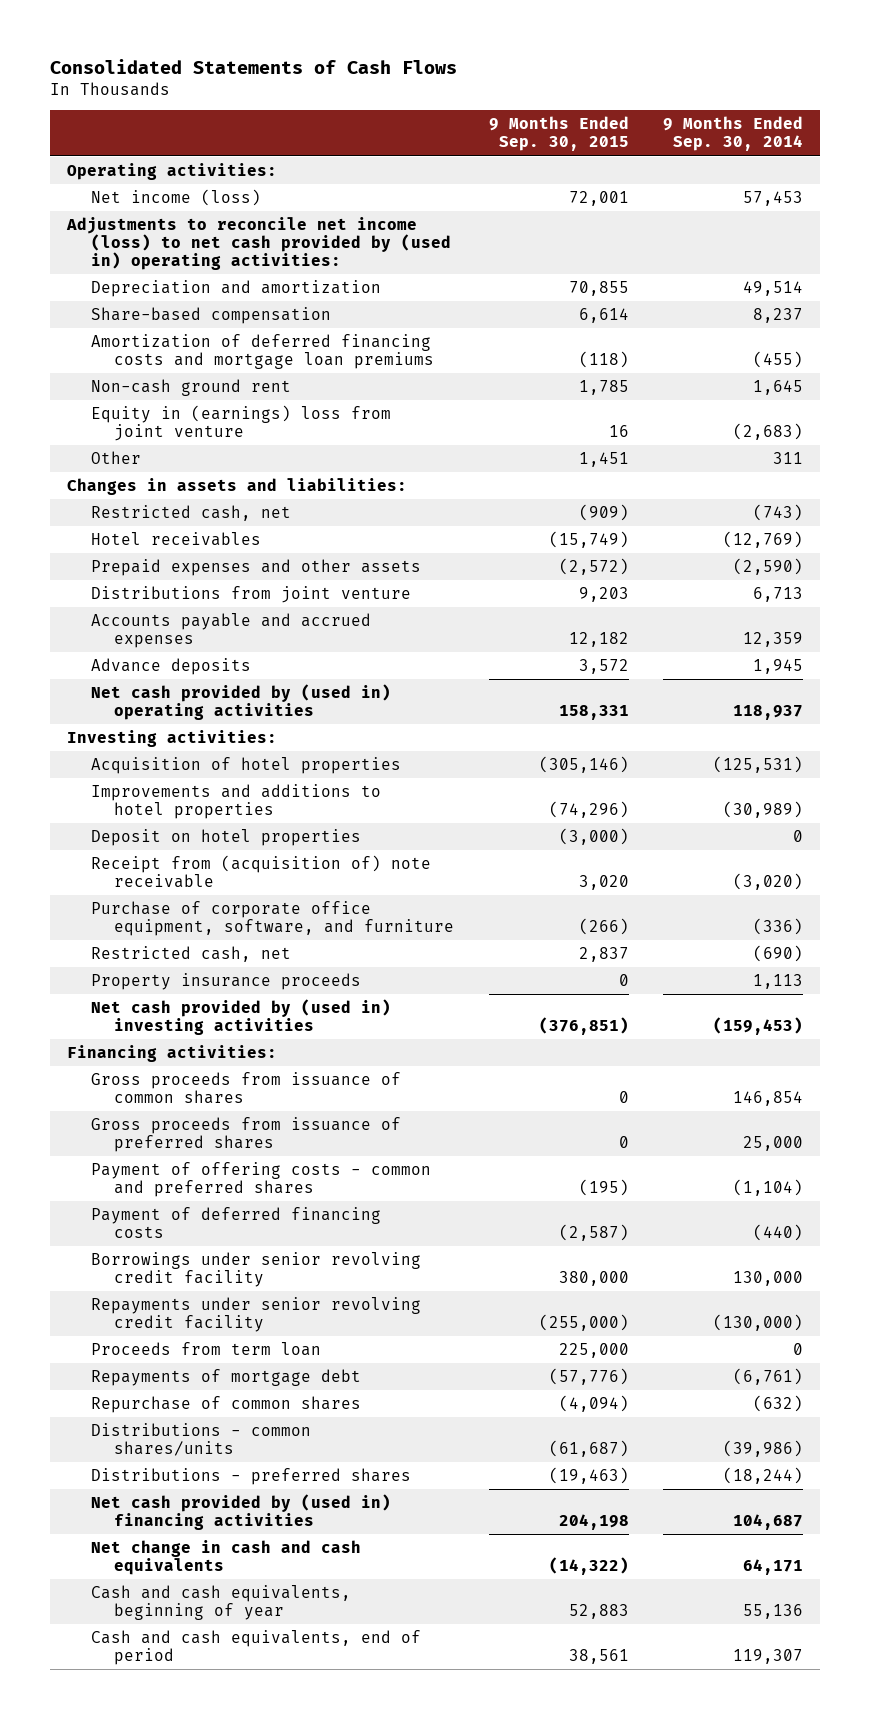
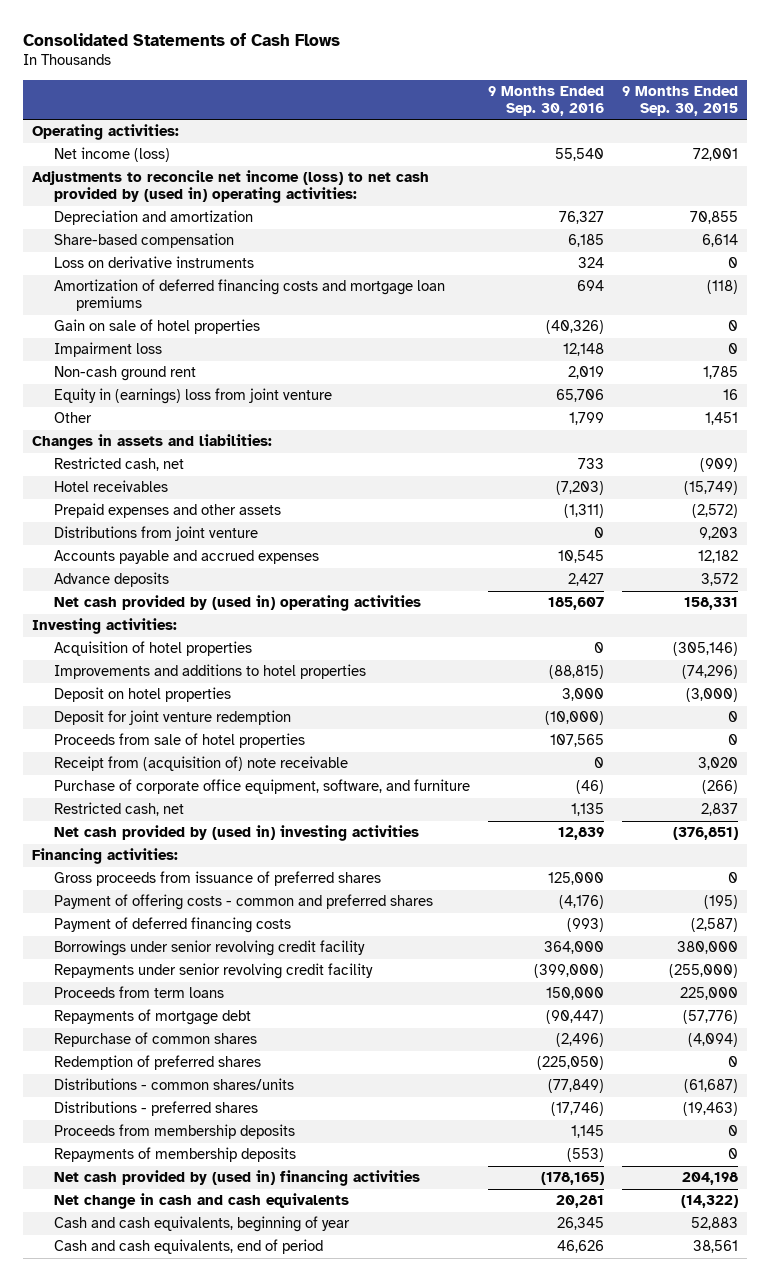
[662,116,803,152] 9 Months Ended Sep. 30, 2014 -> none
none -> [487,85,604,116] 9 Months Ended Sep. 30, 2016
none -> [54,256,255,269] Loss on derivative instruments
none -> [54,319,261,335] Gain on sale of hotel properties
none -> [54,342,163,358] Impairment loss
none -> [54,710,292,726] Deposit for joint venture redemption
none -> [54,733,306,749] Proceeds from sale of hotel properties
[90,973,361,991] Property insurance proceeds -> none
[90,1072,401,1105] Gross proceeds from issuance of common shares -> none
[90,1342,321,1357] Proceeds from term loan -> [54,986,225,999] Proceeds from term loans
none -> [54,1055,262,1071] Redemption of preferred shares
none -> [54,1124,296,1140] Proceeds from membership deposits
none -> [54,1147,297,1163] Repayments of membership deposits

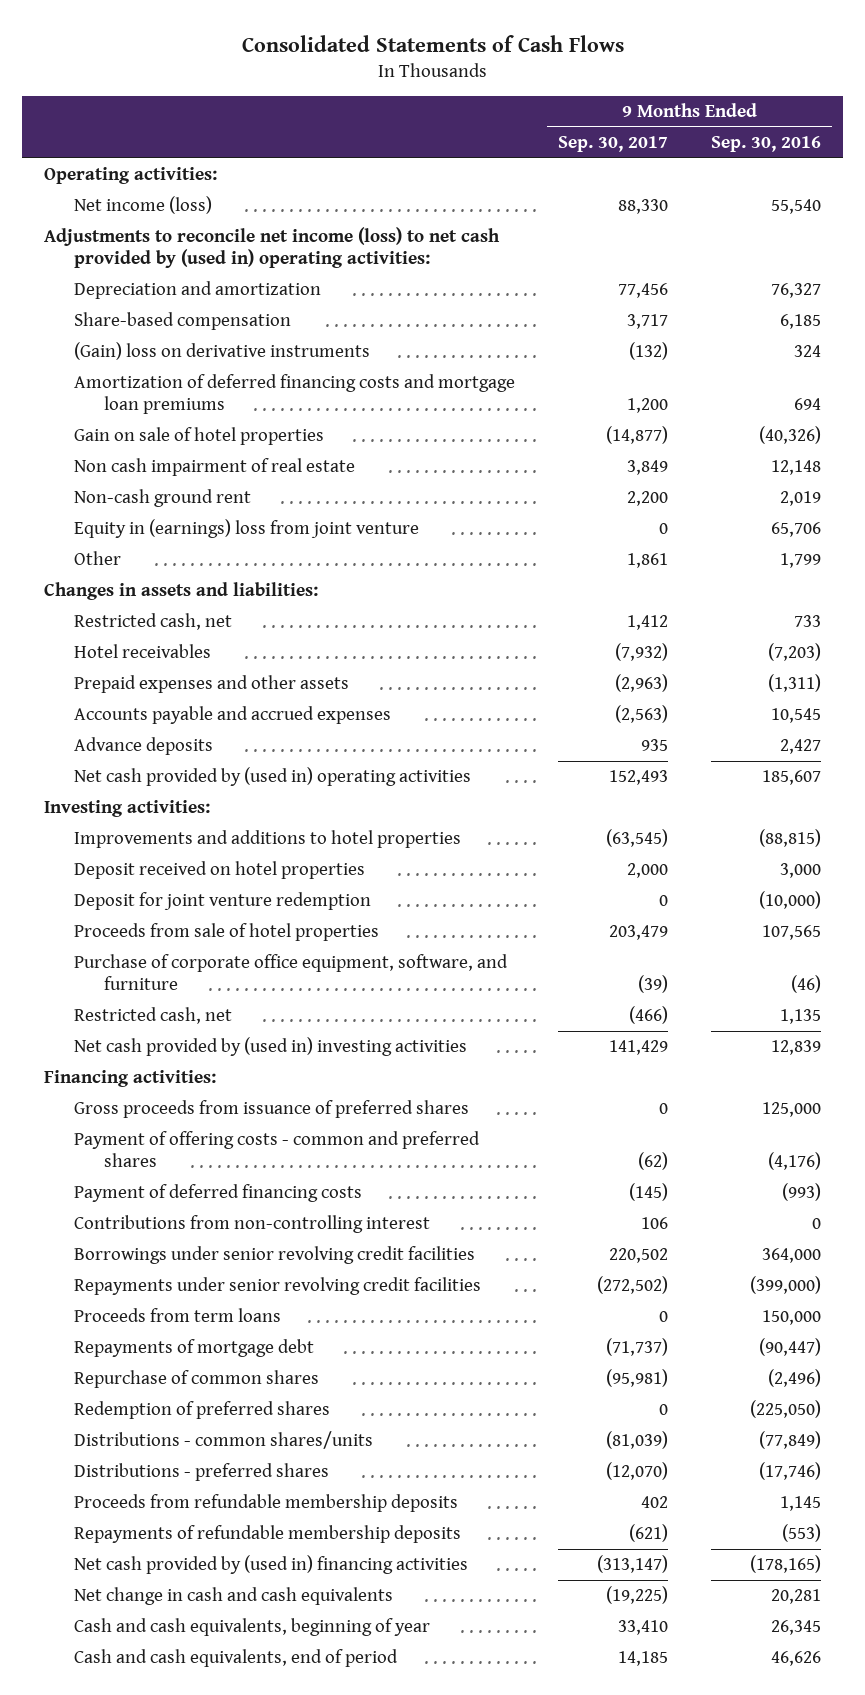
[621,85,738,116] 9 Months Ended Sep. 30, 2015 -> none
none -> [558,136,669,153] Sep. 30, 2017
[54,256,255,269] Loss on derivative instruments -> [74,342,371,361] (Gain) loss on derivative instruments
[54,342,163,358] Impairment loss -> [74,458,356,477] Non cash impairment of real estate
[54,526,259,542] Distributions from joint venture -> none
[54,641,253,657] Acquisition of hotel properties -> none
[54,687,232,703] Deposit on hotel properties -> [74,861,366,880] Deposit received on hotel properties
[54,756,349,772] Receipt from (acquisition of) note receivable -> none
none -> [74,1215,431,1234] Contributions from non-controlling interest
[54,940,366,957] Borrowings under senior revolving credit facility -> [74,1246,476,1265] Borrowings under senior revolving credit facilities
[54,963,374,980] Repayments under senior revolving credit facility -> [74,1277,482,1296] Repayments under senior revolving credit facilities
[54,1124,296,1140] Proceeds from membership deposits -> [74,1494,459,1513] Proceeds from refundable membership deposits
[54,1147,297,1163] Repayments of membership deposits -> [74,1525,462,1544] Repayments of refundable membership deposits

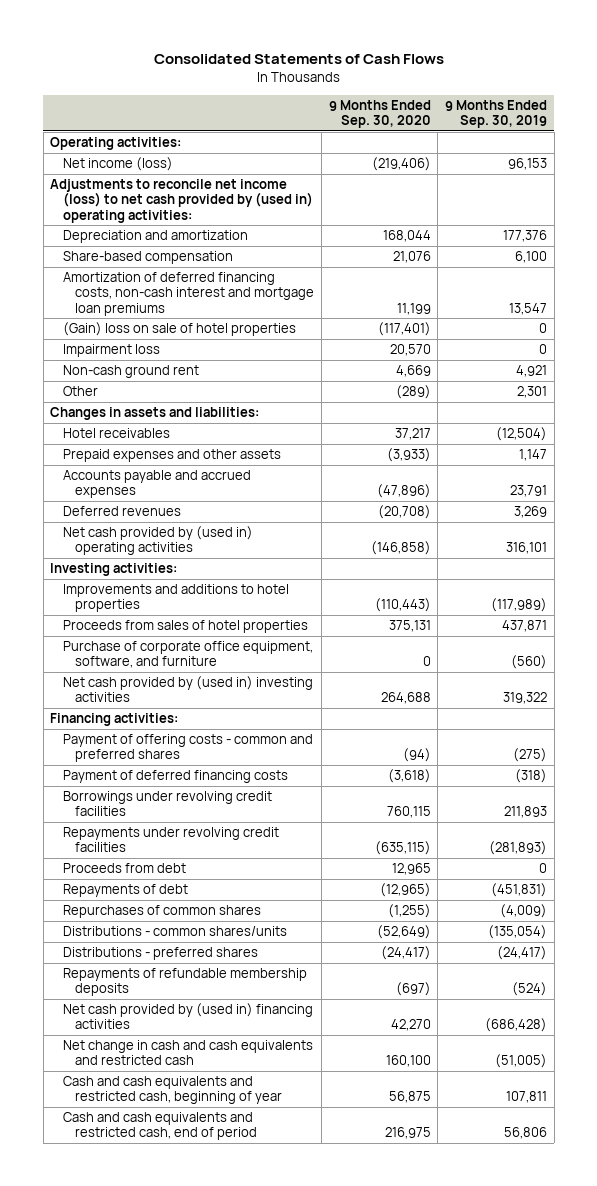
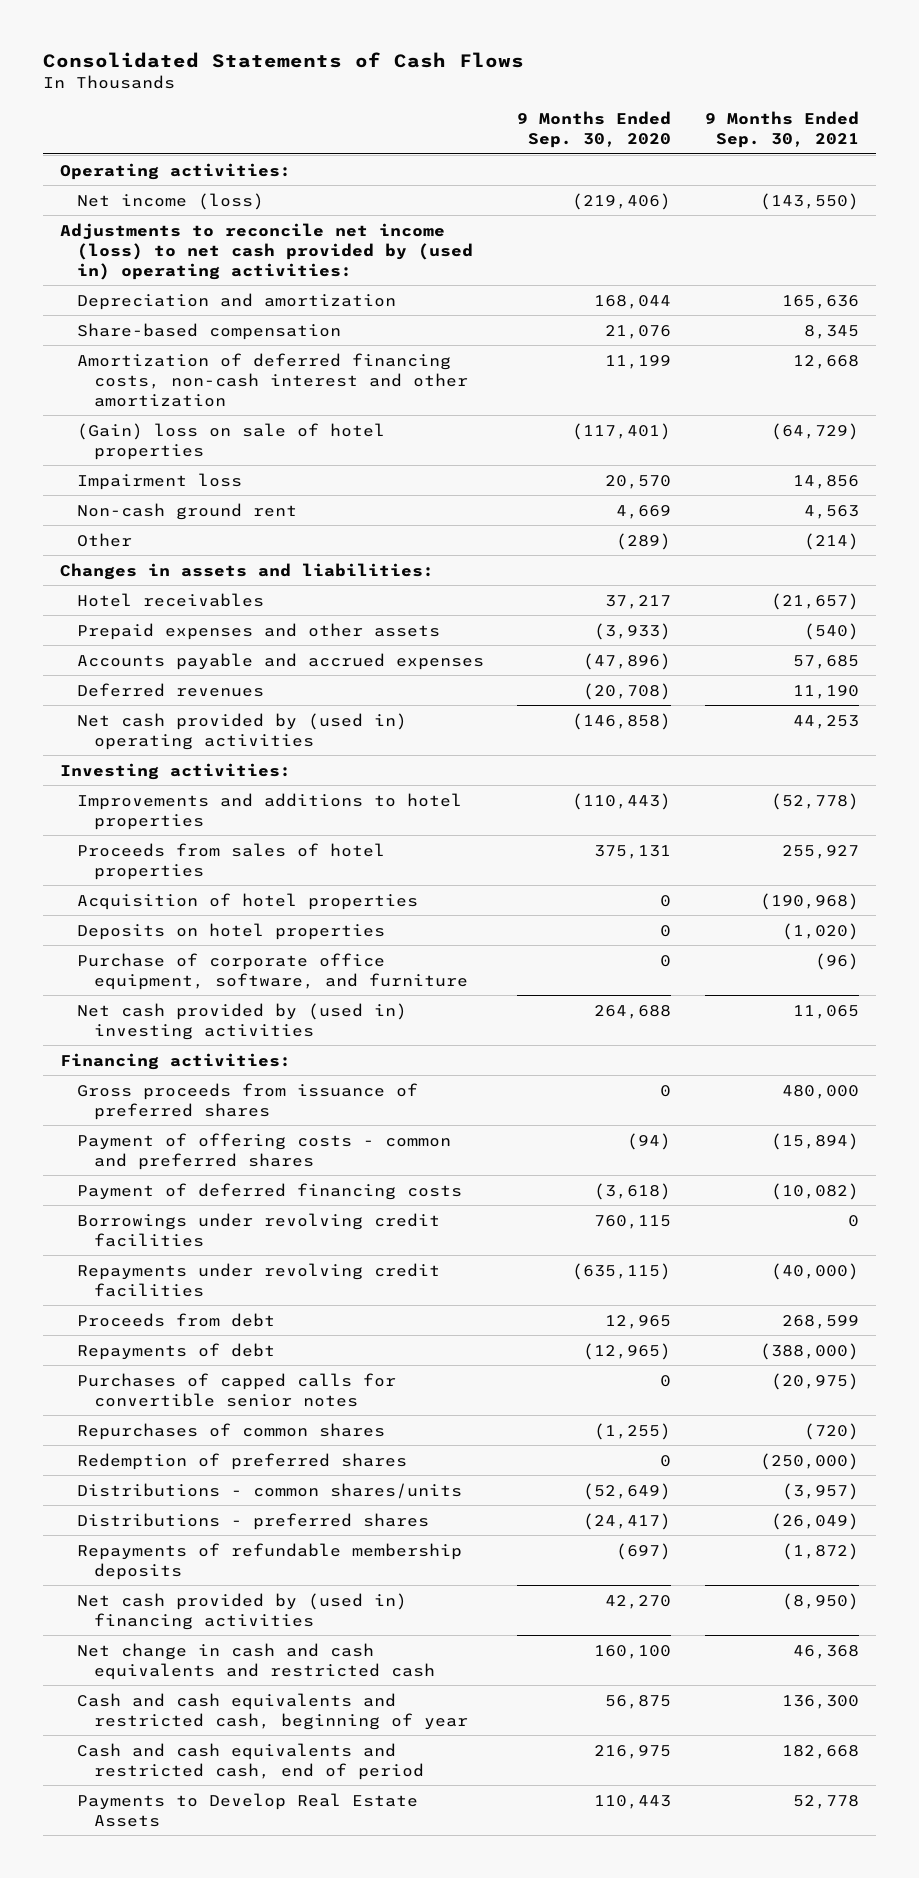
[444,100,547,129] 9 Months Ended Sep. 30, 2019 -> none
none -> [705,111,860,149] 9 Months Ended Sep. 30, 2021
[62,272,315,316] Amortization of deferred financing costs, non-cash interest and mortgage loan premiums -> [76,352,468,407] Amortization of deferred financing costs, non-cash interest and other amortization
none -> [76,892,418,910] Acquisition of hotel properties
none -> [76,922,385,940] Deposits on hotel properties
none -> [76,1082,418,1120] Gross proceeds from issuance of preferred shares
none -> [76,1372,396,1407] Purchases of capped calls for convertible senior notes
none -> [76,1452,407,1470] Redemption of preferred shares
none -> [76,1792,418,1827] Payments to Develop Real Estate Assets

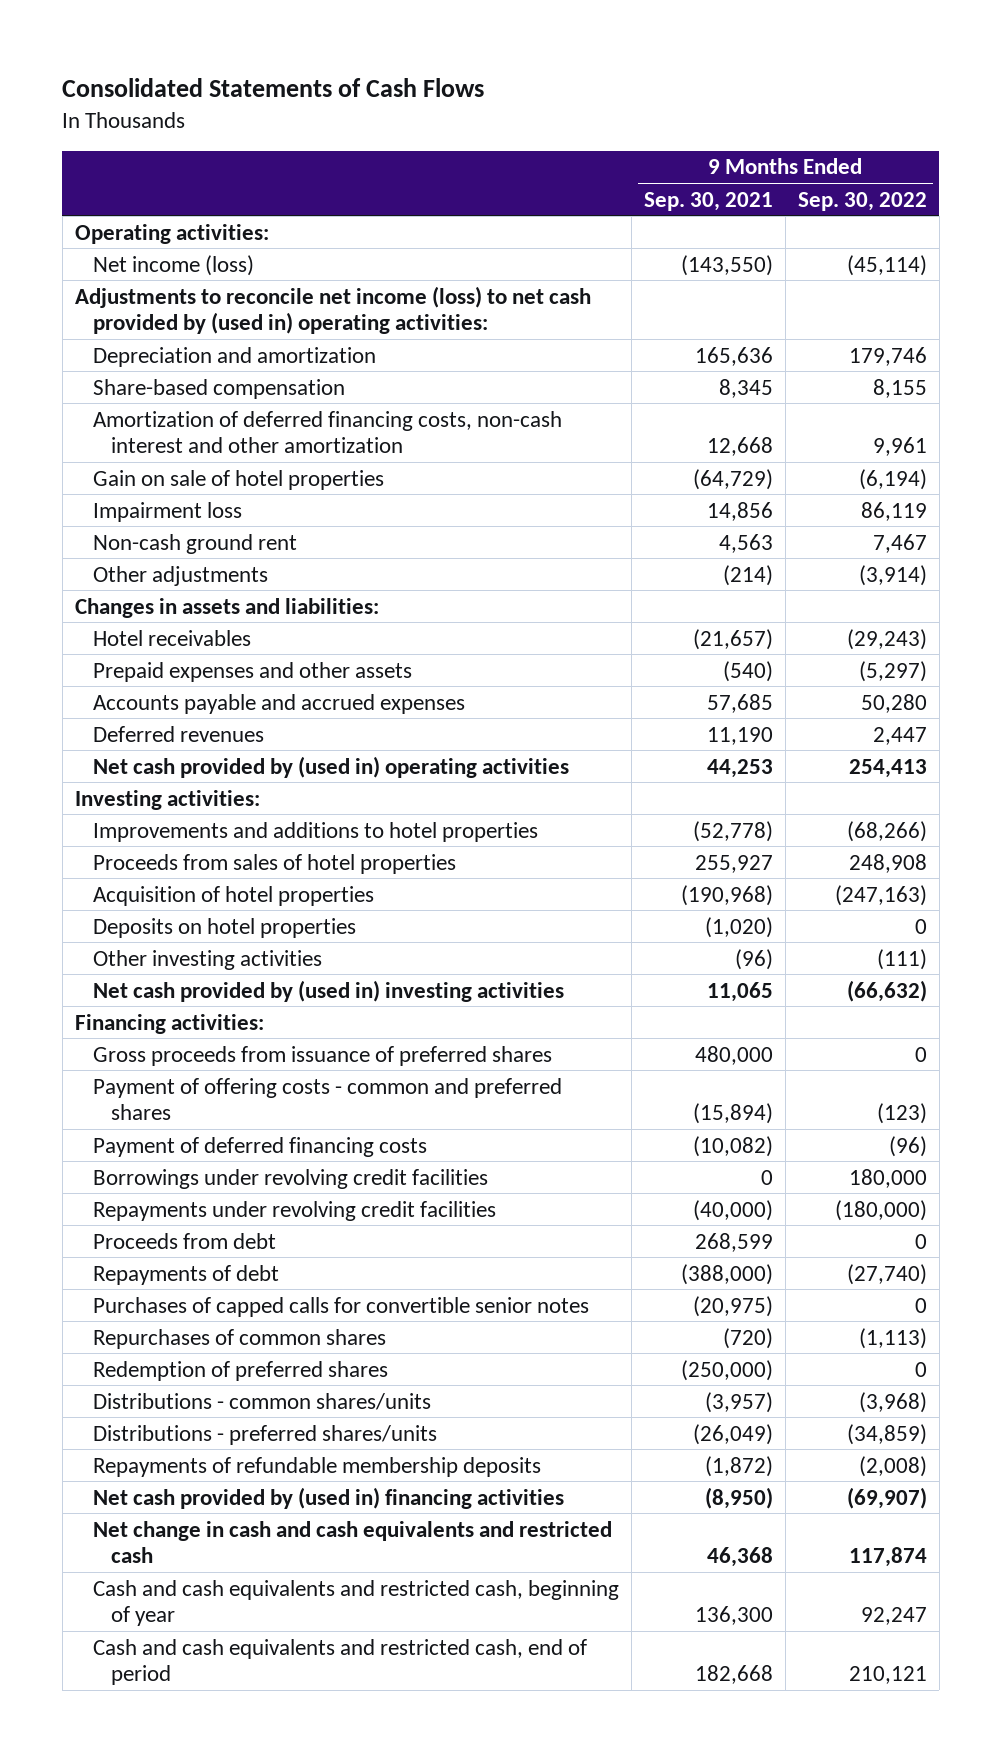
[517,111,672,149] 9 Months Ended Sep. 30, 2020 -> none
none -> [797,191,927,211] Sep. 30, 2022
[76,422,385,460] (Gain) loss on sale of hotel properties -> [92,469,384,490] Gain on sale of hotel properties
[76,532,132,547] Other -> [92,565,268,586] Other adjustments
[76,952,468,990] Purchase of corporate office equipment, software, and furniture -> none
none -> [92,949,322,970] Other investing activities
[76,1512,429,1530] Distributions - preferred shares -> [92,1424,437,1445] Distributions - preferred shares/units
[76,1792,418,1827] Payments to Develop Real Estate Assets -> none

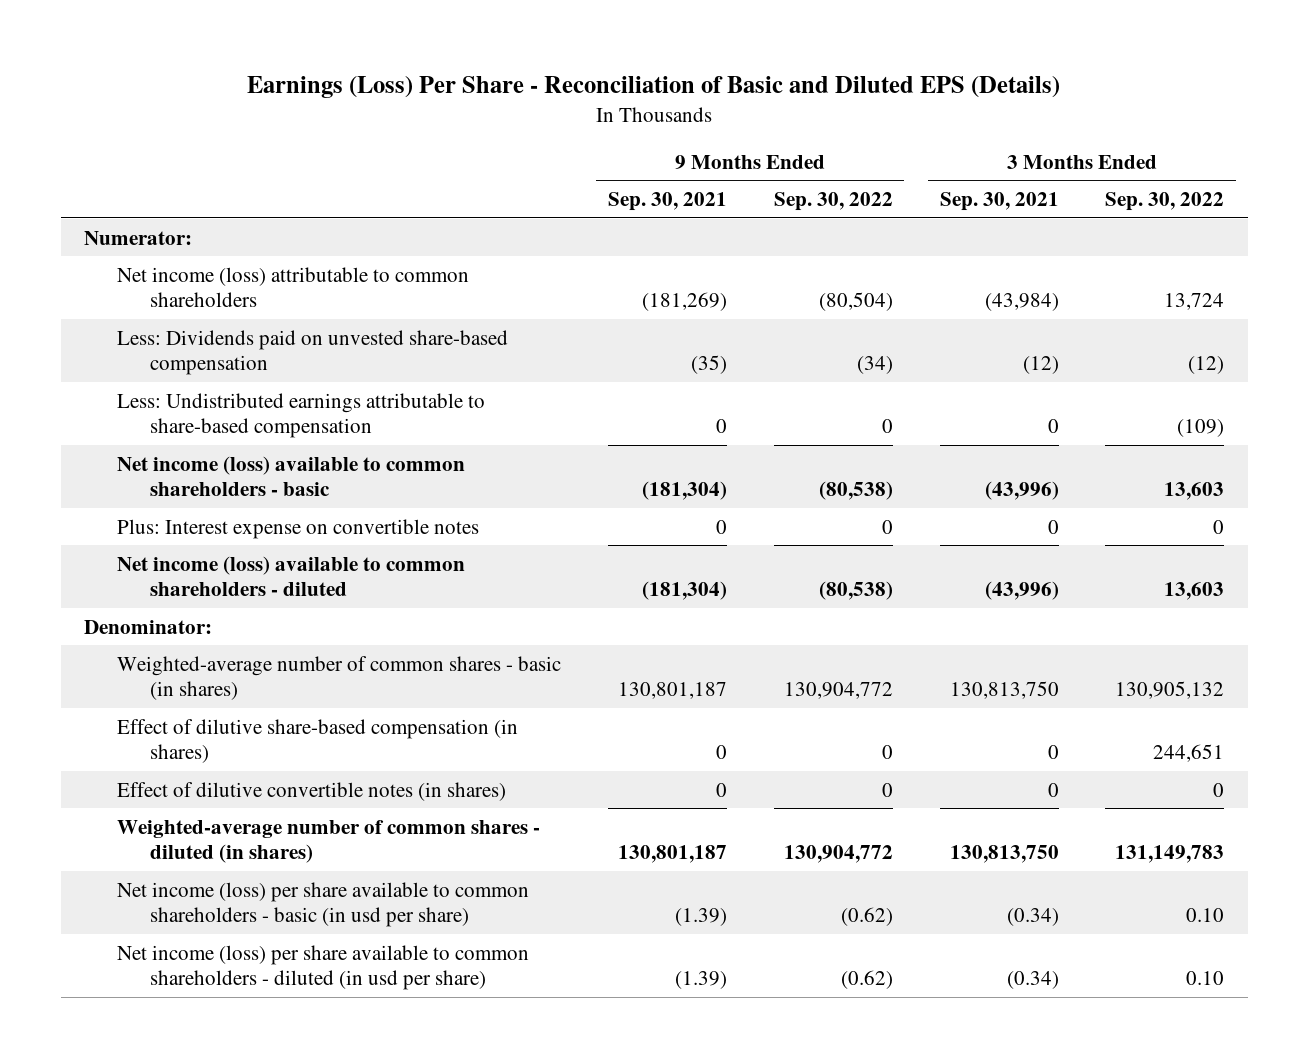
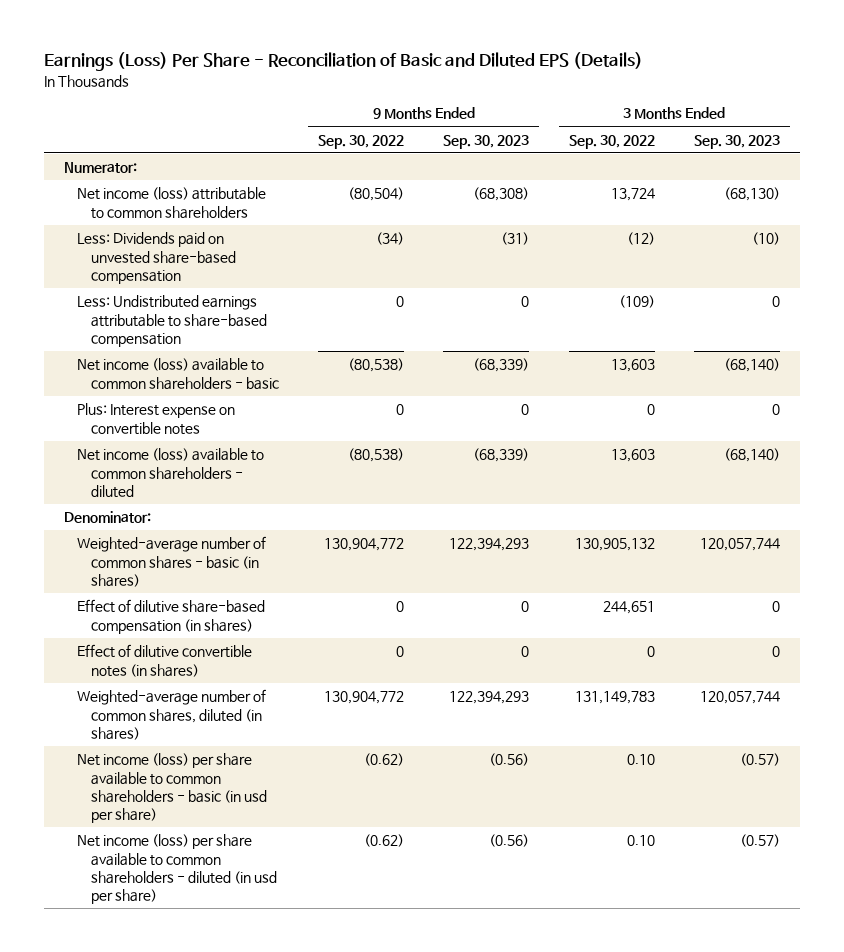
[607,191,727,211] Sep. 30, 2021 -> none
[939,191,1059,211] Sep. 30, 2021 -> none
none -> [443,134,530,149] Sep. 30, 2023
none -> [694,134,781,149] Sep. 30, 2023
[116,819,540,863] Weighted-average number of common shares - diluted (in shares) -> [77,689,267,740] Weighted-average number of common shares, diluted (in shares)

